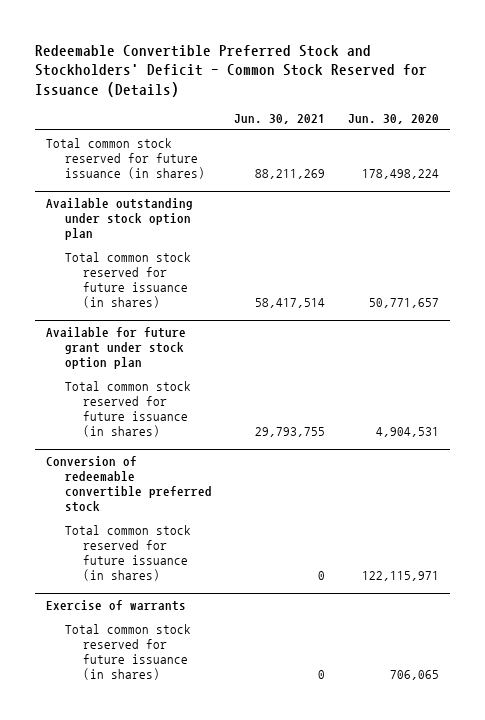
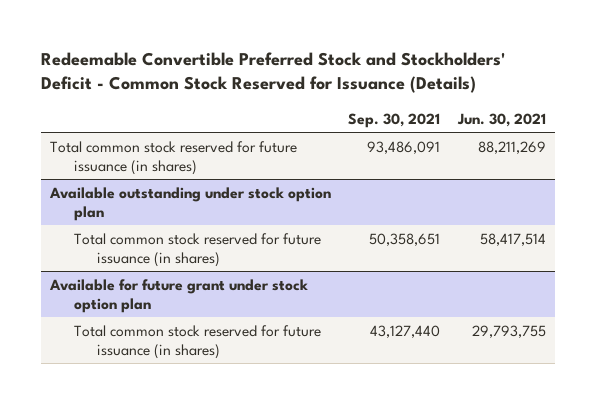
[347,113,439,124] Jun. 30, 2020 -> none
none -> [348,112,441,128] Sep. 30, 2021
[46,456,212,513] Conversion of redeemable convertible preferred stock -> none
[64,524,191,581] Total common stock reserved for future issuance (in shares) -> none
[46,600,187,612] Exercise of warrants -> none
[64,623,191,680] Total common stock reserved for future issuance (in shares) -> none

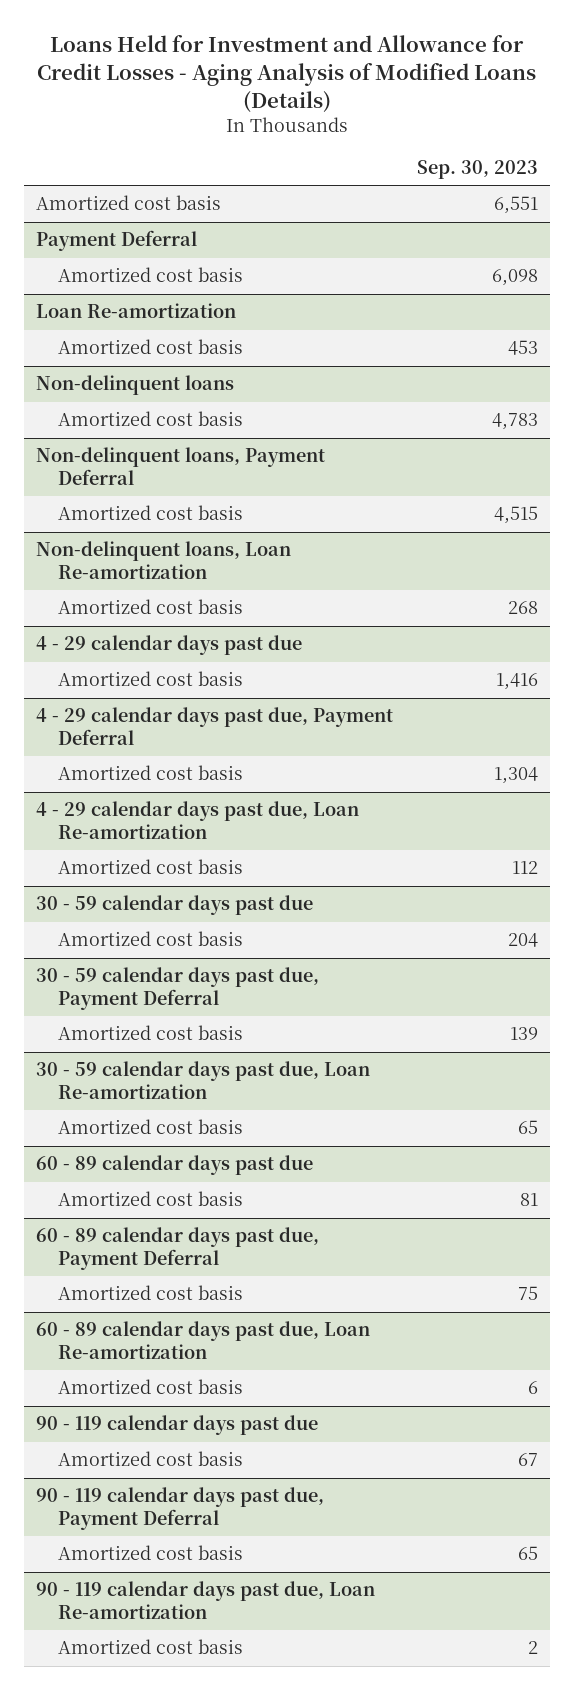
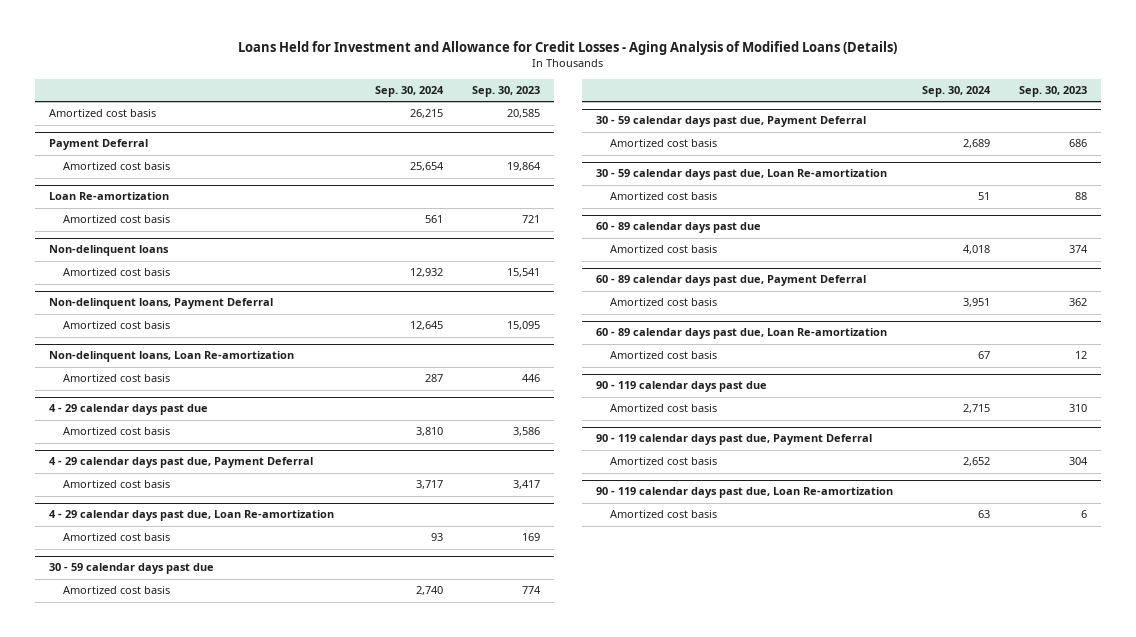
none -> [375,85,445,97] Sep. 30, 2024
[494,196,539,215] 6,551 -> [506,109,540,119] 20,585
[492,269,539,287] 6,098 -> [506,162,541,172] 19,864
[508,340,539,356] 453 -> [521,215,540,224] 721
[492,413,539,431] 4,783 -> [506,268,540,278] 15,541
[494,506,539,525] 4,515 -> [506,321,540,331] 15,095
[508,601,539,615] 268 -> [521,374,540,383] 446
[496,673,539,691] 1,416 -> [512,427,540,437] 3,586
[494,767,539,785] 1,304 -> [512,480,540,490] 3,417
[512,861,539,875] 112 -> [521,533,540,542] 169
[508,933,539,948] 204 -> [521,586,541,595] 774
[510,1027,539,1041] 139 -> [1068,139,1087,148] 686
[518,1120,539,1135] 65 -> [1074,192,1087,201] 88
[520,1193,539,1207] 81 -> [1068,245,1088,254] 374
[518,1286,539,1301] 75 -> [1068,298,1087,307] 362
[528,1381,539,1395] 6 -> [1074,351,1087,360] 12
[518,1453,539,1467] 67 -> [1068,404,1087,413] 310
[518,1546,539,1561] 65 -> [1068,457,1088,466] 304
[528,1641,539,1655] 2 -> [1080,510,1087,519] 6

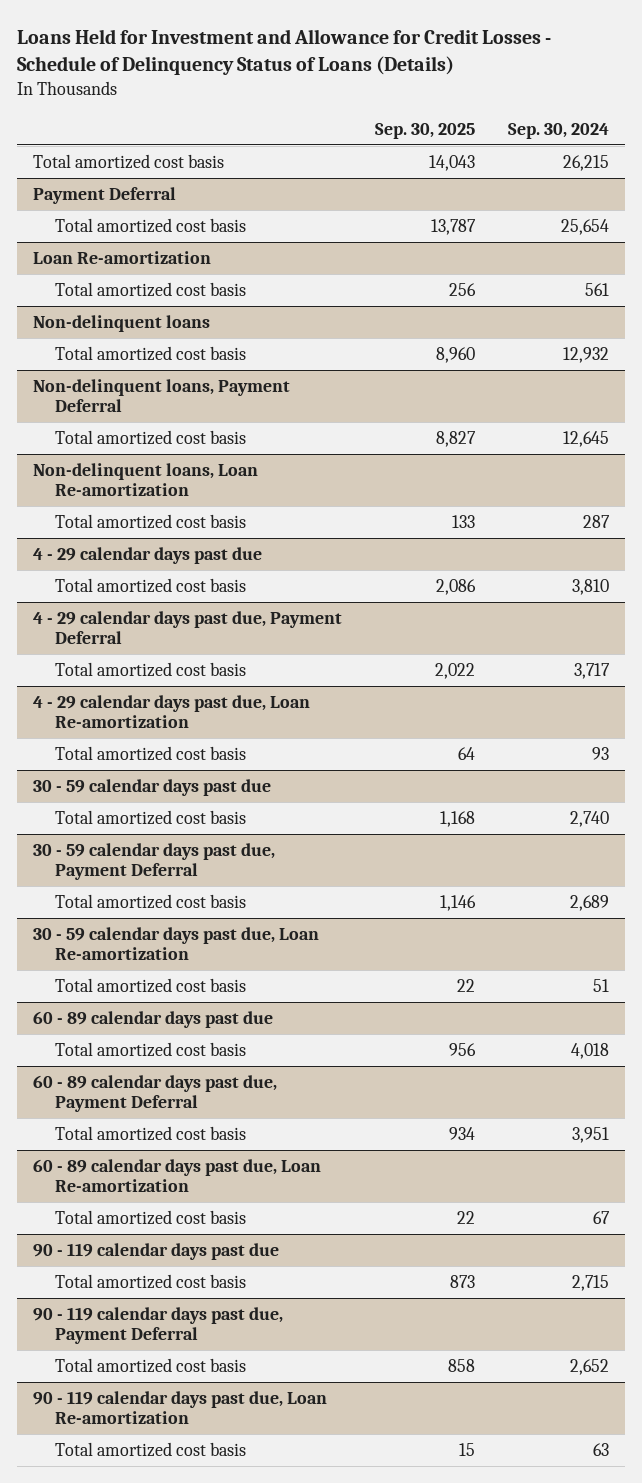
[238,41,898,56] Loans Held for Investment and Allowance for Credit Losses - Aging Analysis of Modified Loans (Details) -> [17,29,552,76] Loans Held for Investment and Allowance for Credit Losses - Schedule of Delinquency Status of Loans (Details)
[471,85,540,97] Sep. 30, 2023 -> none
none -> [375,122,476,139] Sep. 30, 2025
[49,109,157,118] Amortized cost basis -> [33,154,225,170] Total amortized cost basis
[63,162,171,171] Amortized cost basis -> [55,218,247,234] Total amortized cost basis
[63,215,171,224] Amortized cost basis -> [55,282,247,298] Total amortized cost basis
[63,268,171,277] Amortized cost basis -> [55,346,247,362] Total amortized cost basis
[63,321,171,330] Amortized cost basis -> [55,430,247,446] Total amortized cost basis
[63,374,171,383] Amortized cost basis -> [55,514,247,530] Total amortized cost basis
[63,427,171,436] Amortized cost basis -> [55,578,247,594] Total amortized cost basis
[63,480,171,489] Amortized cost basis -> [55,662,247,678] Total amortized cost basis
[63,533,171,542] Amortized cost basis -> [55,746,247,762] Total amortized cost basis
[63,586,171,595] Amortized cost basis -> [55,810,247,826] Total amortized cost basis
[610,139,718,148] Amortized cost basis -> [55,894,247,910] Total amortized cost basis
[610,192,718,201] Amortized cost basis -> [55,978,247,994] Total amortized cost basis
[610,245,718,254] Amortized cost basis -> [55,1042,247,1058] Total amortized cost basis
[610,298,718,307] Amortized cost basis -> [55,1126,247,1142] Total amortized cost basis
[610,351,718,360] Amortized cost basis -> [55,1210,247,1226] Total amortized cost basis
[610,404,718,413] Amortized cost basis -> [55,1274,247,1290] Total amortized cost basis
[610,457,718,466] Amortized cost basis -> [55,1358,247,1374] Total amortized cost basis
[610,510,718,519] Amortized cost basis -> [55,1442,247,1458] Total amortized cost basis

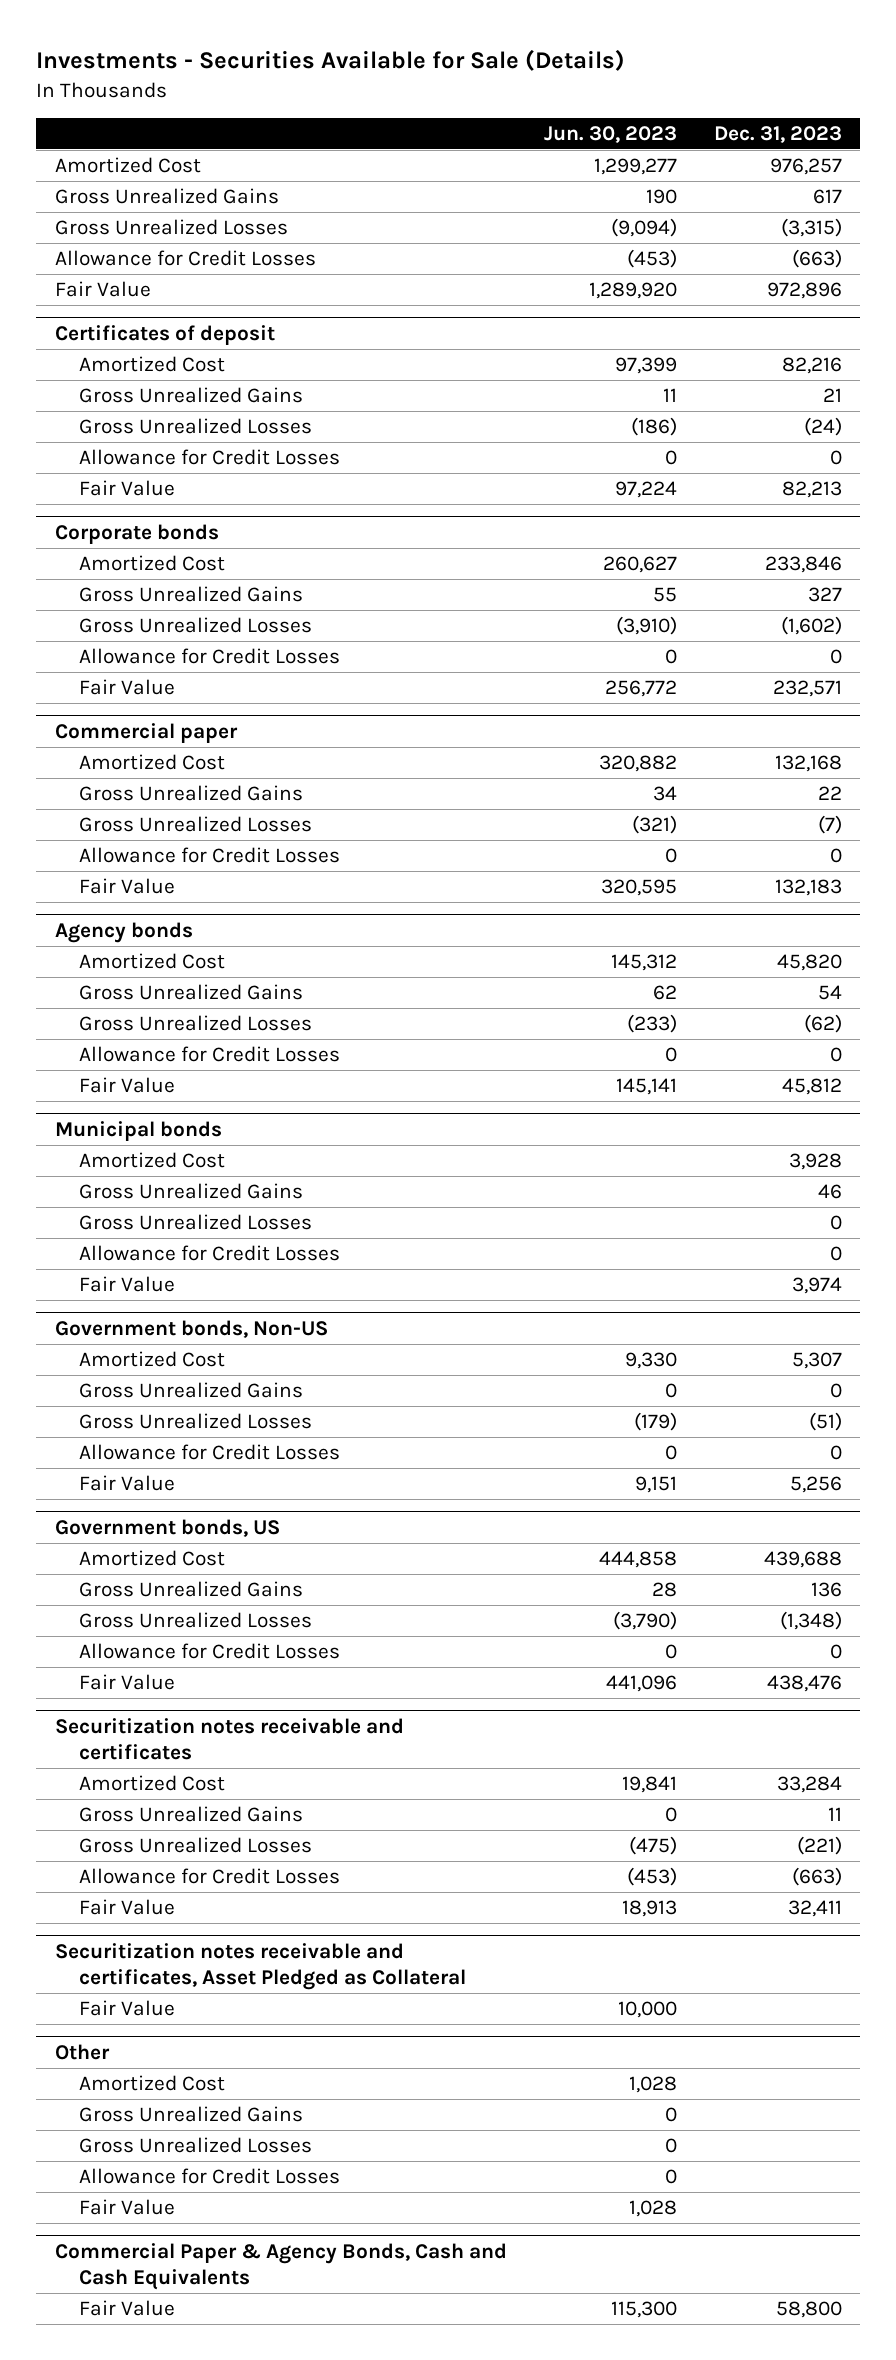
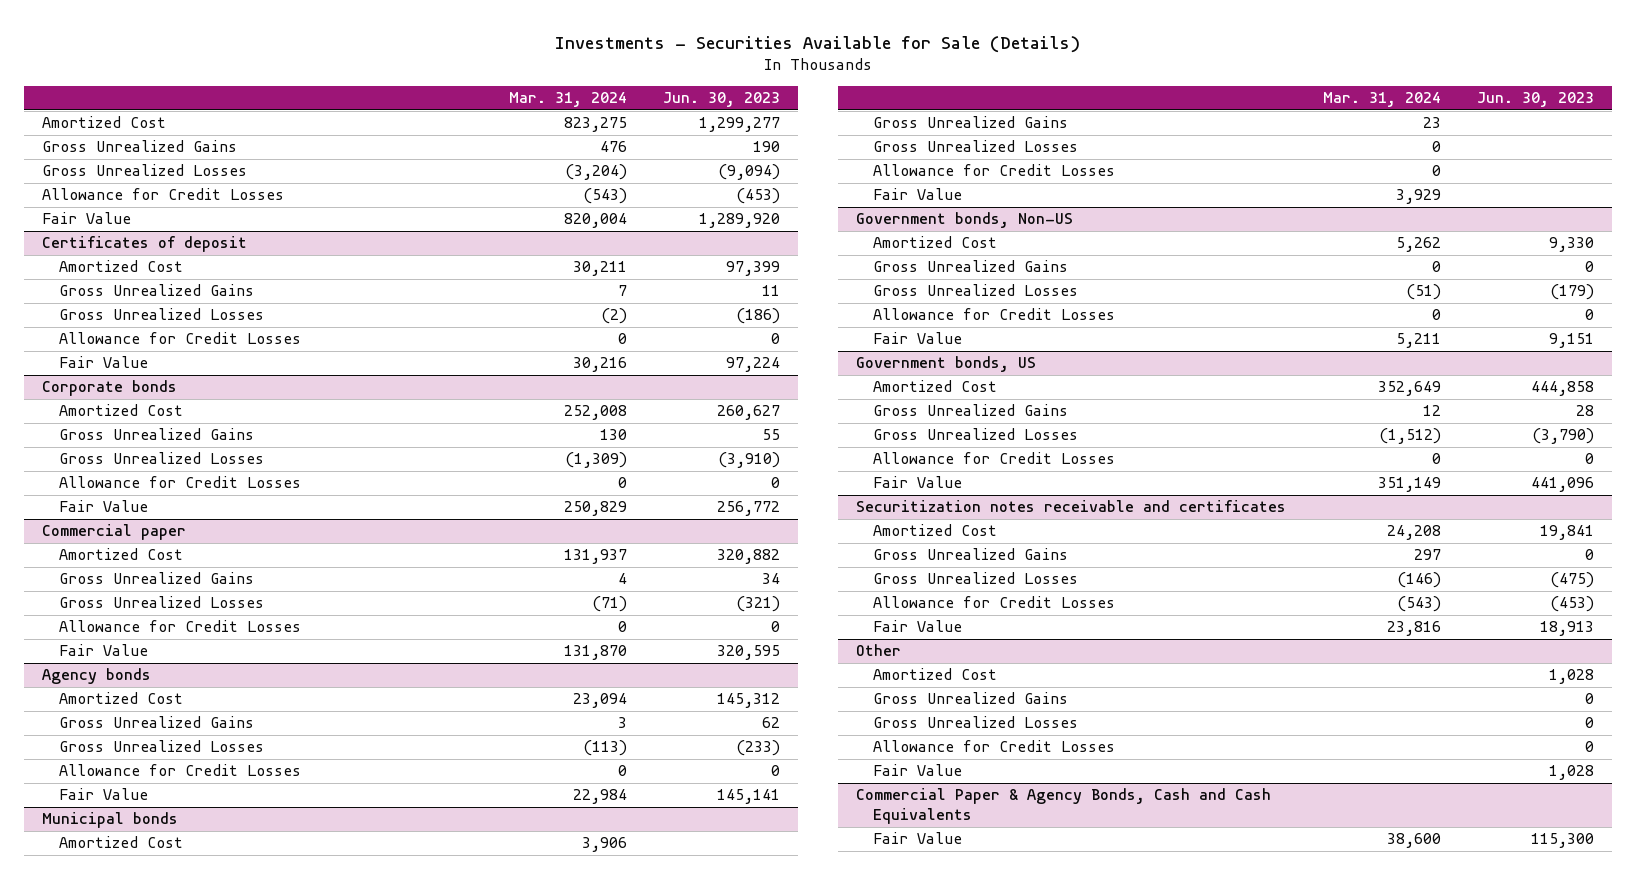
[713,125,842,143] Dec. 31, 2023 -> none
none -> [508,92,627,108] Mar. 31, 2024
[54,1943,466,1990] Securitization notes receivable and certificates, Asset Pledged as Collateral -> none
[78,2000,175,2017] Fair Value -> none

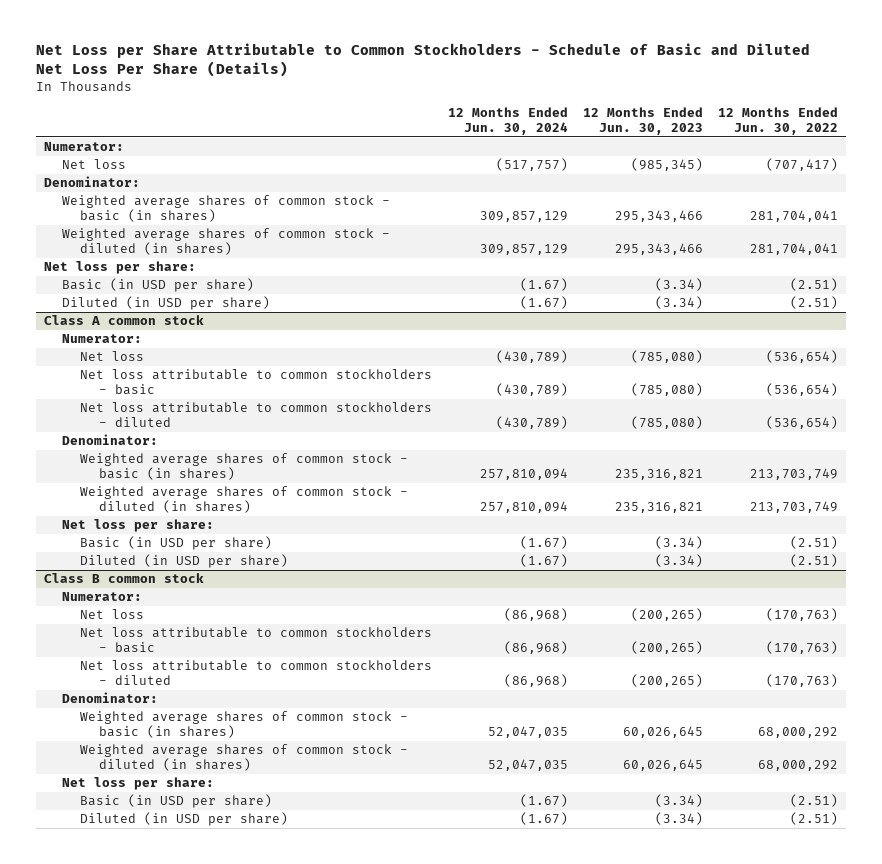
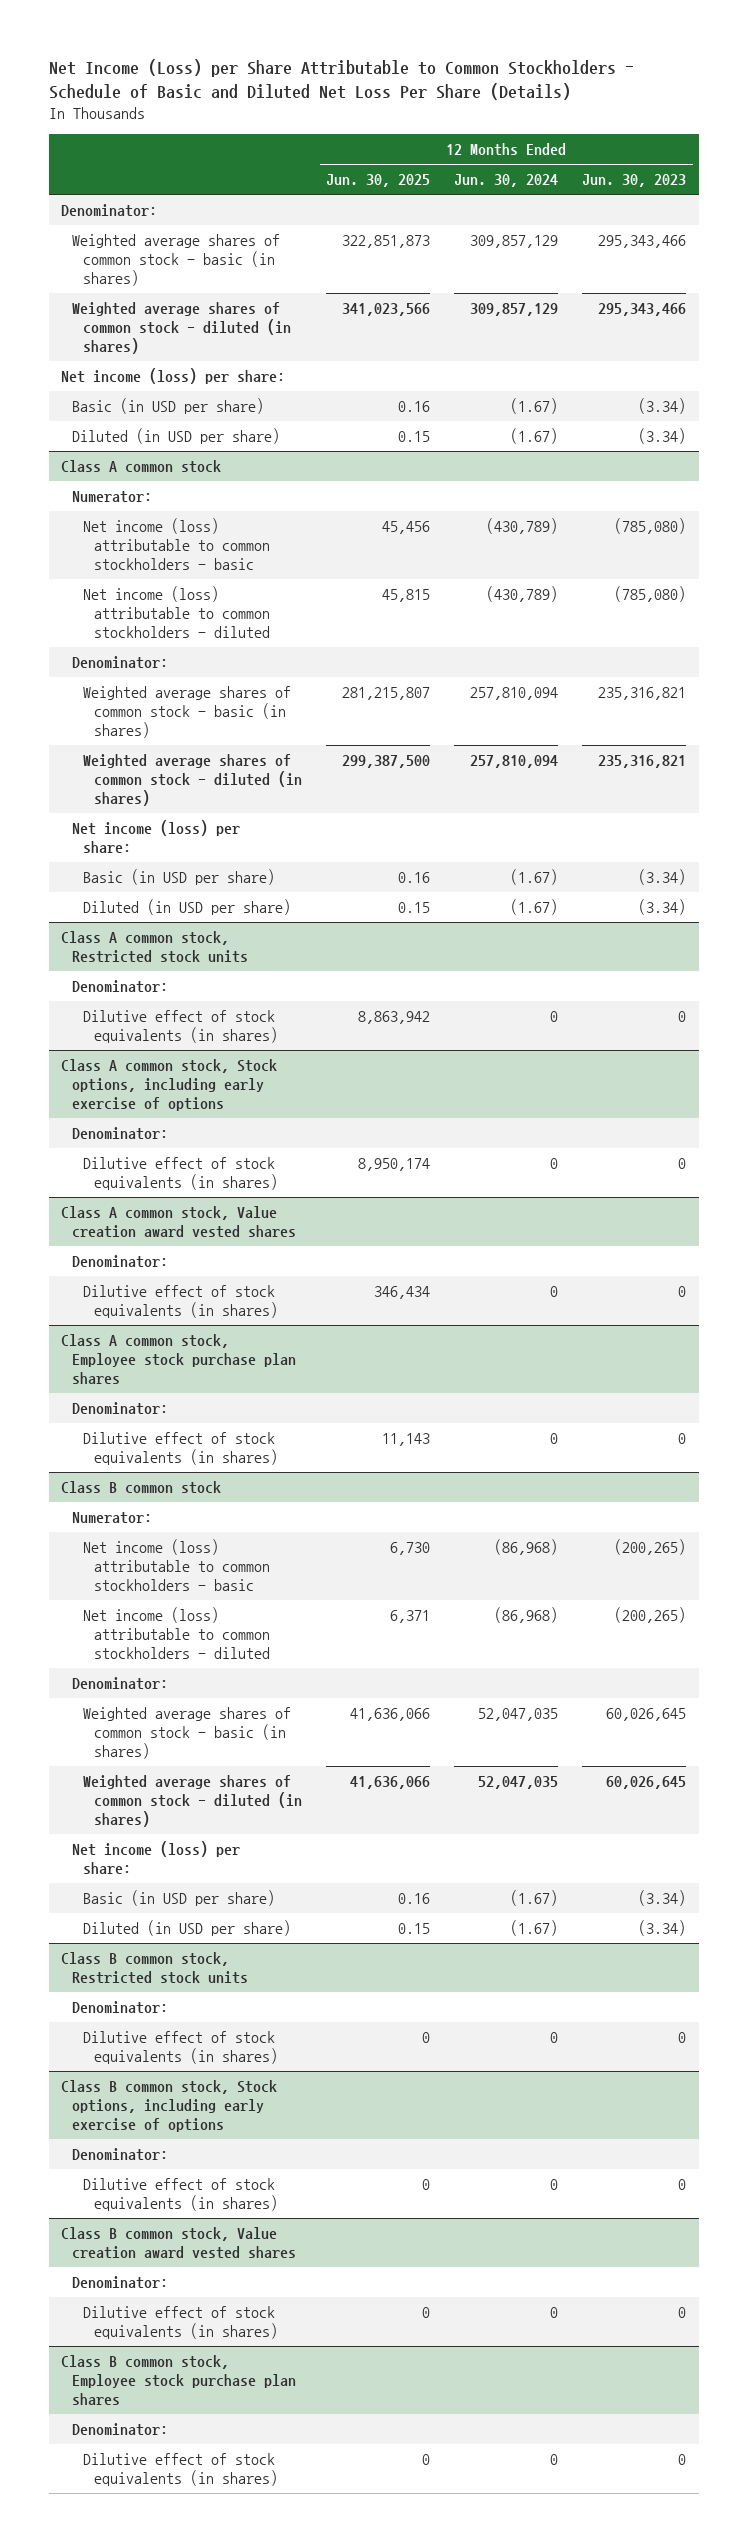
[36,43,811,78] Net Loss per Share Attributable to Common Stockholders - Schedule of Basic and Diluted Net Loss Per Share (Details) -> [48,58,634,101] Net Income (Loss) per Share Attributable to Common Stockholders - Schedule of Basic and Diluted Net Loss Per Share (Details)
[718,106,839,135] 12 Months Ended Jun. 30, 2022 -> none
none -> [325,174,430,188] Jun. 30, 2025
[43,142,124,152] Numerator: -> none
[62,159,127,170] Net loss -> none
[43,261,196,275] Net loss per share: -> [60,368,285,385] Net income (loss) per share:
[80,351,145,362] Net loss -> none
[80,369,433,396] Net loss attributable to common stockholders - basic -> [82,518,270,571] Net income (loss) attributable to common stockholders - basic
[80,402,433,428] Net loss attributable to common stockholders - diluted -> [82,586,270,639] Net income (loss) attributable to common stockholders - diluted
[62,519,215,533] Net loss per share: -> [71,820,240,854] Net income (loss) per share:
none -> [60,931,248,964] Class A common stock, Restricted stock units
none -> [71,980,168,994] Denominator:
none -> [82,1010,278,1044] Dilutive effect of stock equivalents (in shares)
none -> [60,1059,277,1112] Class A common stock, Stock options, including early exercise of options
none -> [71,1127,168,1141] Denominator:
none -> [82,1157,278,1191] Dilutive effect of stock equivalents (in shares)
none -> [60,1206,296,1239] Class A common stock, Value creation award vested shares
none -> [71,1255,168,1269] Denominator:
none -> [82,1285,278,1319] Dilutive effect of stock equivalents (in shares)
none -> [60,1334,296,1385] Class A common stock, Employee stock purchase plan shares
none -> [71,1402,168,1416] Denominator:
none -> [82,1432,278,1466] Dilutive effect of stock equivalents (in shares)
[80,609,145,620] Net loss -> none
[80,627,433,654] Net loss attributable to common stockholders - basic -> [82,1539,270,1592] Net income (loss) attributable to common stockholders - basic
[80,660,433,686] Net loss attributable to common stockholders - diluted -> [82,1607,270,1660] Net income (loss) attributable to common stockholders - diluted
[62,777,215,791] Net loss per share: -> [71,1841,240,1875] Net income (loss) per share:
none -> [60,1952,248,1985] Class B common stock, Restricted stock units
none -> [71,2001,168,2015] Denominator:
none -> [82,2031,278,2065] Dilutive effect of stock equivalents (in shares)
none -> [60,2080,277,2133] Class B common stock, Stock options, including early exercise of options
none -> [71,2148,168,2162] Denominator:
none -> [82,2178,278,2212] Dilutive effect of stock equivalents (in shares)
none -> [60,2227,296,2260] Class B common stock, Value creation award vested shares
none -> [71,2276,168,2290] Denominator:
none -> [82,2306,278,2340] Dilutive effect of stock equivalents (in shares)
none -> [60,2355,296,2406] Class B common stock, Employee stock purchase plan shares
none -> [71,2423,168,2437] Denominator:
none -> [82,2453,278,2487] Dilutive effect of stock equivalents (in shares)

